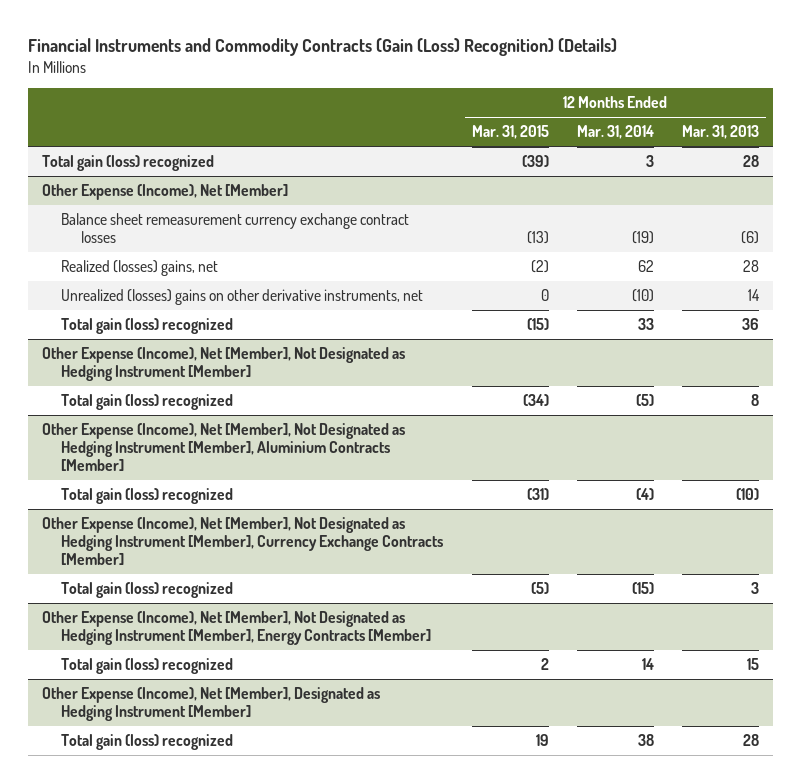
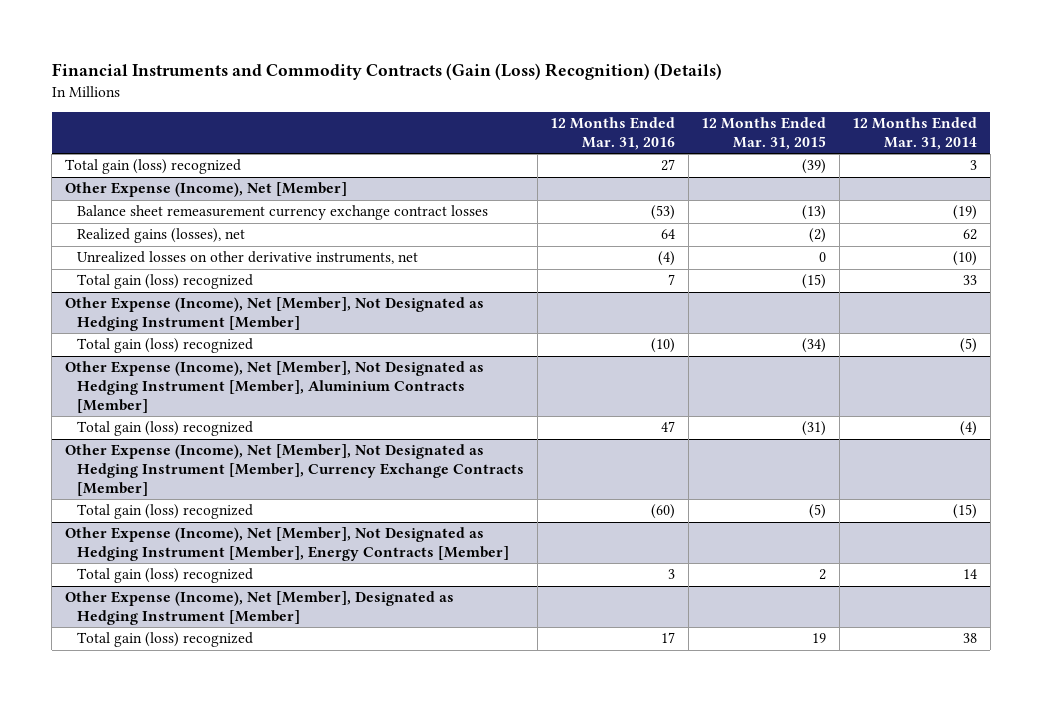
[681,125,759,140] Mar. 31, 2013 -> none
none -> [550,117,676,151] 12 Months Ended Mar. 31, 2016
[61,260,219,277] Realized (losses) gains, net -> [77,228,246,244] Realized gains (losses), net
[61,289,424,306] Unrealized (losses) gains on other derivative instruments, net -> [77,251,419,265] Unrealized losses on other derivative instruments, net

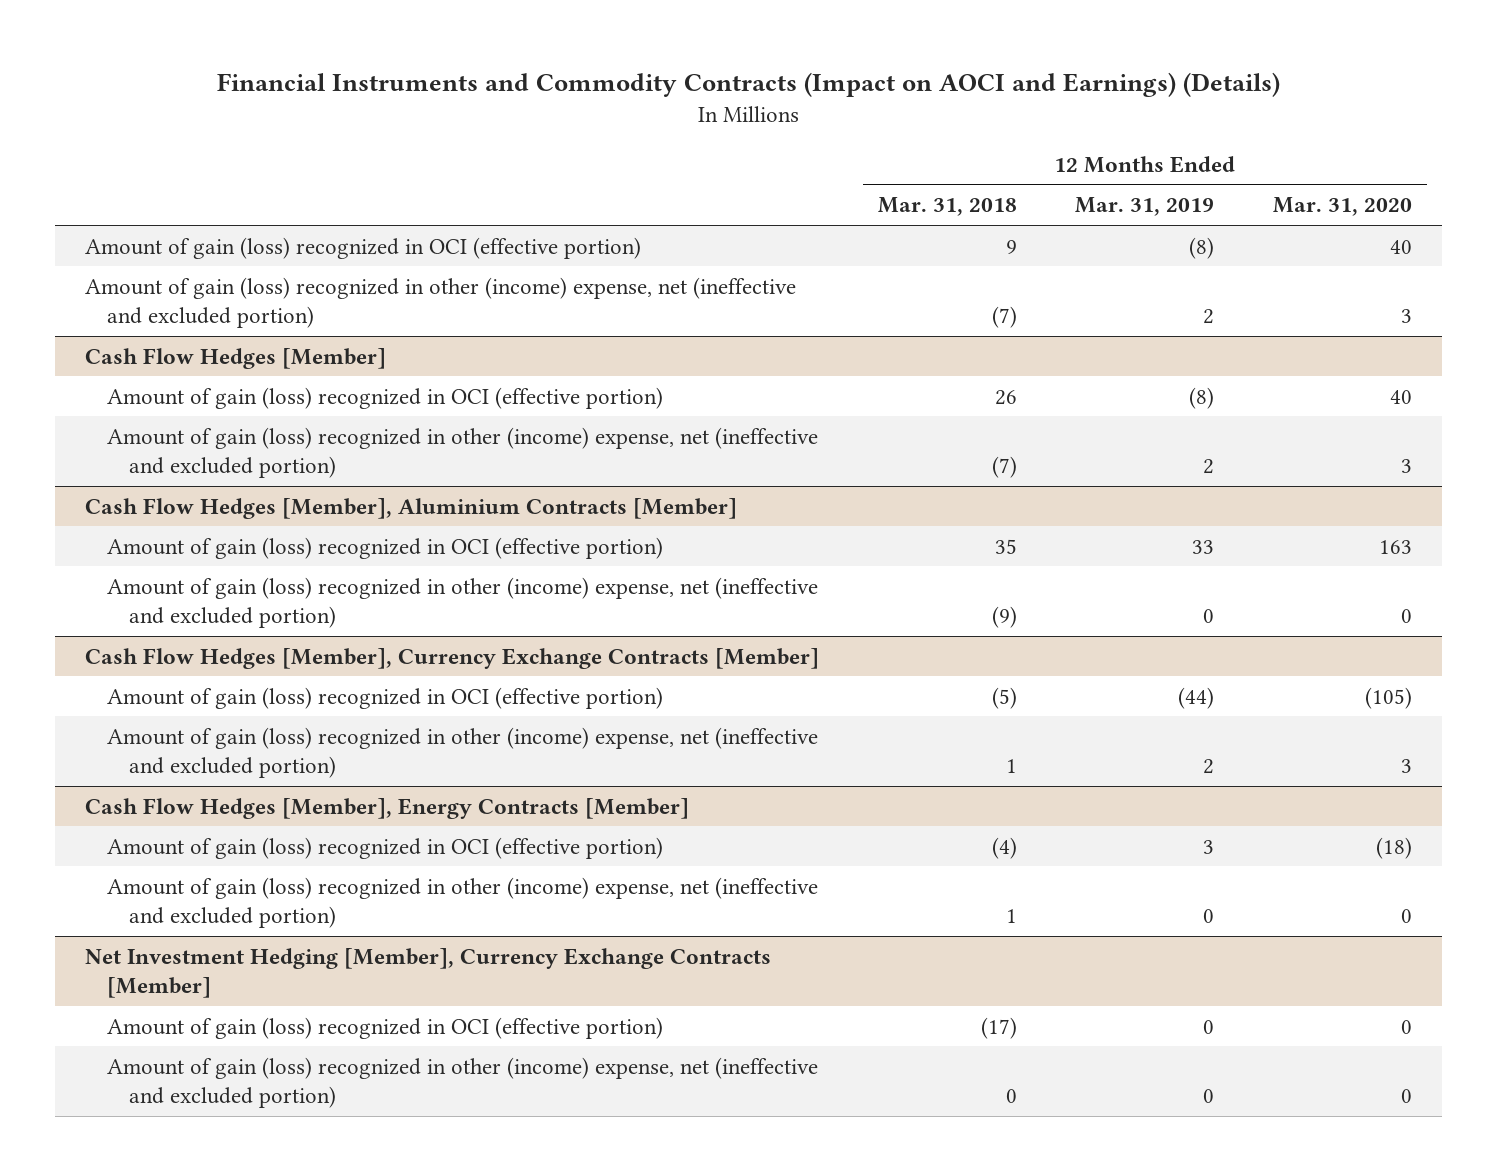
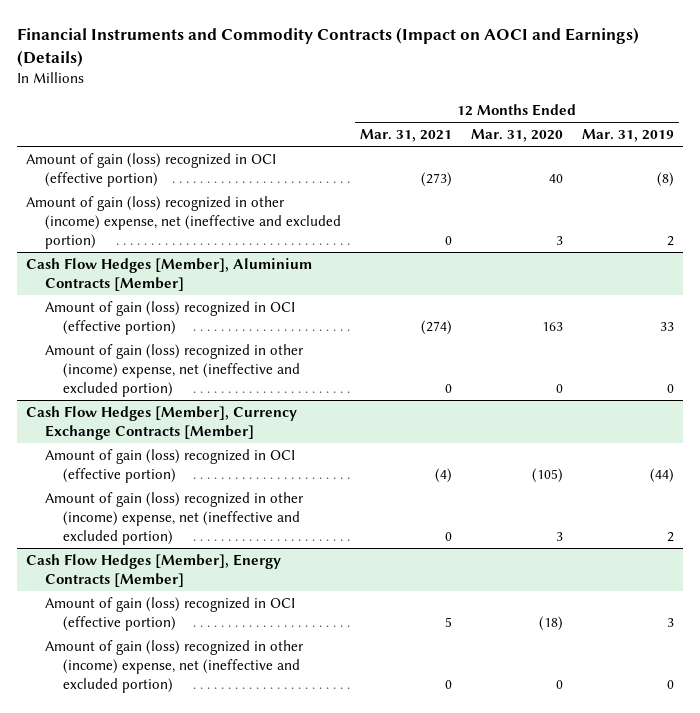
[877,197,1017,217] Mar. 31, 2018 -> none
none -> [359,128,452,142] Mar. 31, 2021
[84,347,386,369] Cash Flow Hedges [Member] -> none
[106,386,663,409] Amount of gain (loss) recognized in OCI (effective portion) -> none
[106,426,818,478] Amount of gain (loss) recognized in other (income) expense, net (ineffective and excluded portion) -> none
[84,947,771,998] Net Investment Hedging [Member], Currency Exchange Contracts [Member] -> none
[106,1016,663,1039] Amount of gain (loss) recognized in OCI (effective portion) -> none
[106,1056,818,1108] Amount of gain (loss) recognized in other (income) expense, net (ineffective and excluded portion) -> none

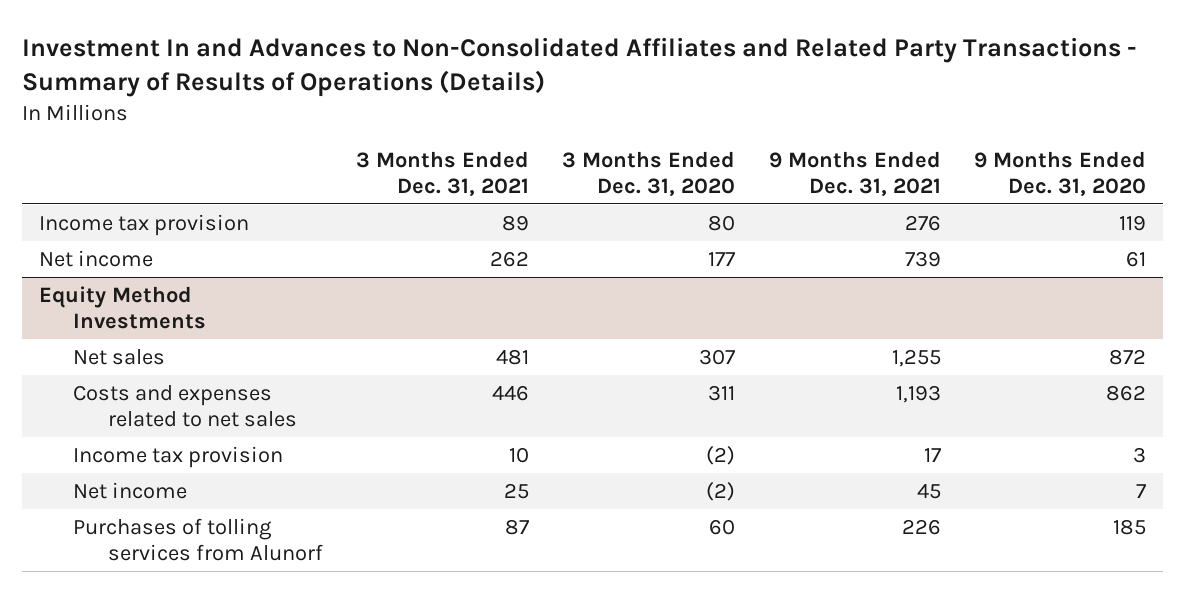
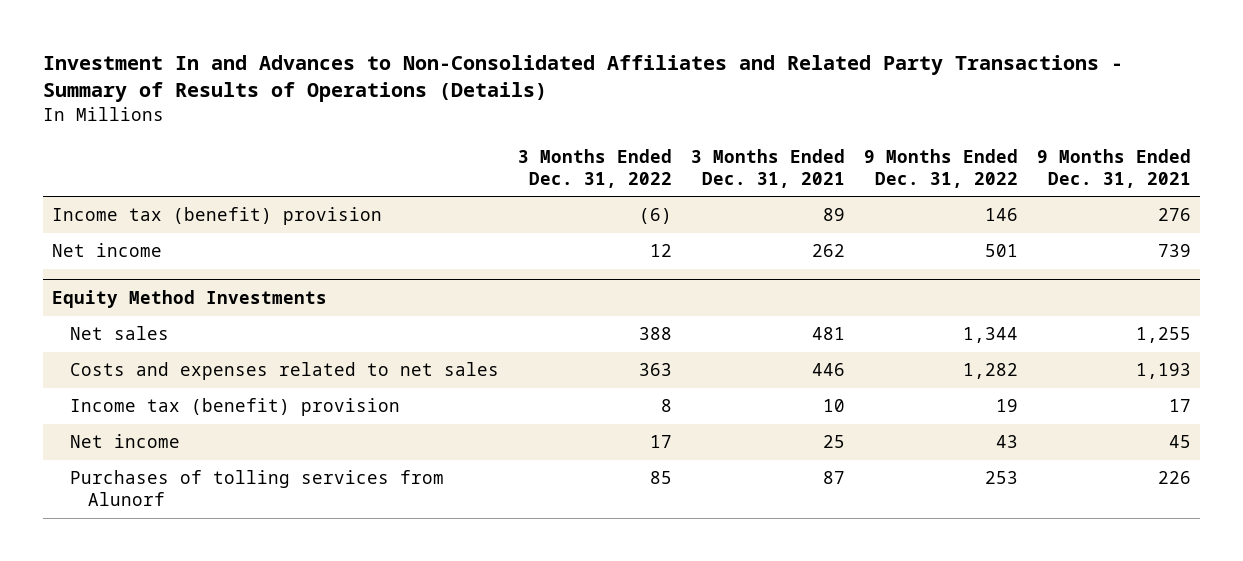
[562,151,736,196] 3 Months Ended Dec. 31, 2020 -> none
[973,151,1146,196] 9 Months Ended Dec. 31, 2020 -> none
none -> [518,148,673,188] 3 Months Ended Dec. 31, 2022
none -> [863,148,1018,188] 9 Months Ended Dec. 31, 2022
[38,213,249,236] Income tax provision -> [52,207,383,226] Income tax (benefit) provision
[73,445,284,468] Income tax provision -> [70,398,401,417] Income tax (benefit) provision

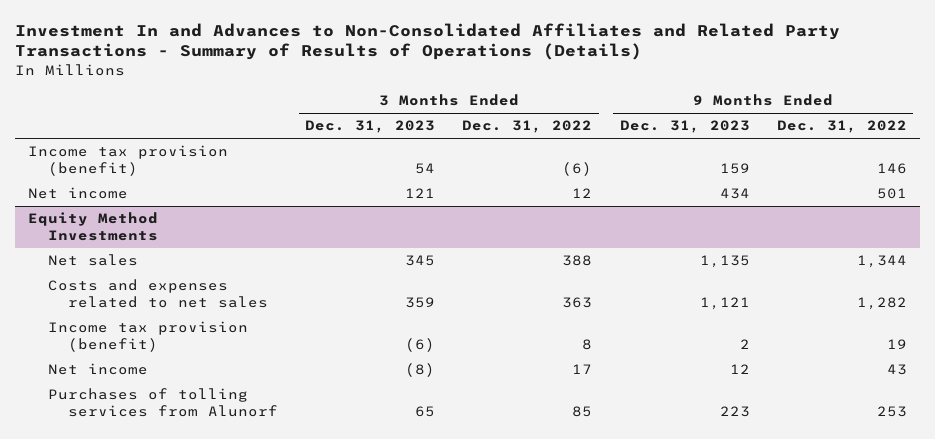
[690,148,845,188] 3 Months Ended Dec. 31, 2021 -> none
[1036,148,1191,188] 9 Months Ended Dec. 31, 2021 -> none
none -> [305,120,436,134] Dec. 31, 2023
none -> [619,120,750,134] Dec. 31, 2023
[52,207,383,226] Income tax (benefit) provision -> [28,145,229,176] Income tax provision (benefit)
[70,398,401,417] Income tax (benefit) provision -> [48,321,249,352] Income tax provision (benefit)

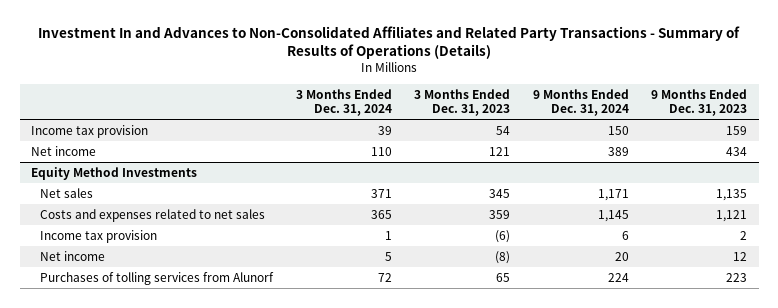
[462,120,593,134] Dec. 31, 2022 -> none
[776,120,907,134] Dec. 31, 2022 -> none
none -> [295,88,392,117] 3 Months Ended Dec. 31, 2024
none -> [532,88,629,117] 9 Months Ended Dec. 31, 2024
[28,145,229,176] Income tax provision (benefit) -> [30,124,148,138] Income tax provision
[48,321,249,352] Income tax provision (benefit) -> [40,229,158,243] Income tax provision

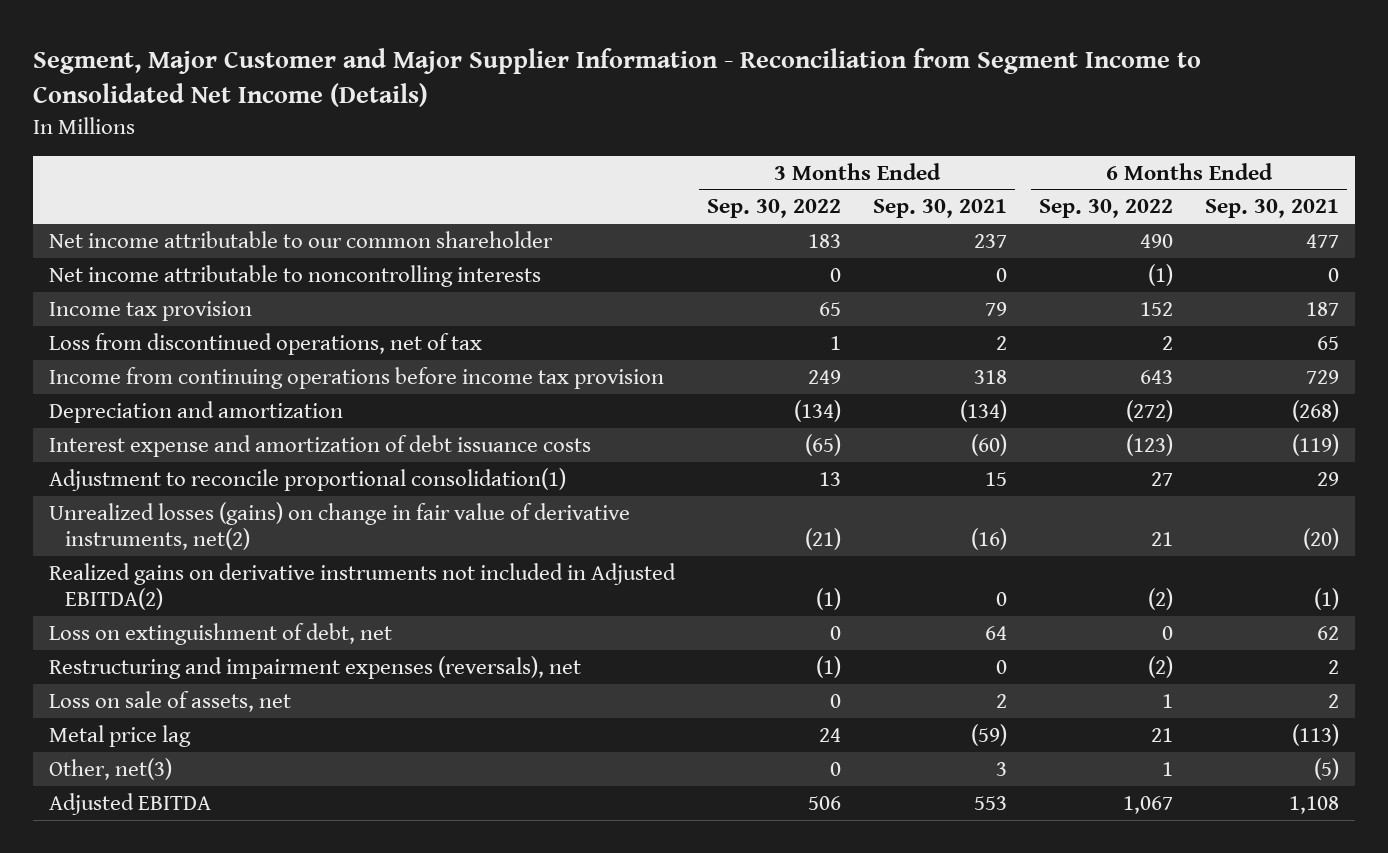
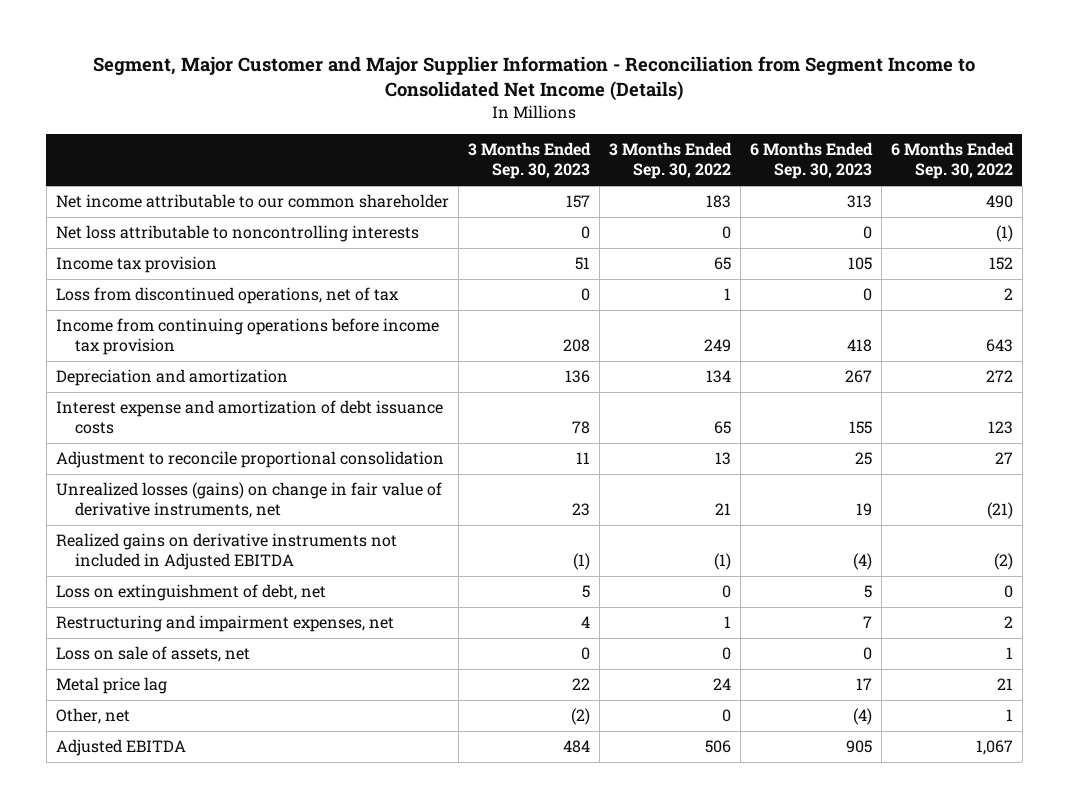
[872,199,1007,219] Sep. 30, 2021 -> none
[1204,199,1339,219] Sep. 30, 2021 -> none
none -> [467,142,591,180] 3 Months Ended Sep. 30, 2023
none -> [749,142,873,180] 6 Months Ended Sep. 30, 2023
[49,264,542,287] Net income attributable to noncontrolling interests -> [55,225,419,243] Net loss attributable to noncontrolling interests
[794,399,842,422] (134) -> [705,370,731,384] 134
[1125,399,1173,422] (272) -> [985,370,1013,383] 272
[805,433,842,456] (65) -> [713,421,731,435] 65
[1125,433,1173,456] (123) -> [987,421,1013,435] 123
[49,467,567,491] Adjustment to reconcile proportional consolidation(1) -> [55,451,444,469] Adjustment to reconcile proportional consolidation
[49,501,631,551] Unrealized losses (gains) on change in fair value of derivative instruments, net(2) -> [55,482,442,519] Unrealized losses (gains) on change in fair value of derivative instruments, net
[805,528,842,551] (21) -> [714,503,731,516] 21
[1150,532,1173,547] 21 -> [986,502,1013,520] (21)
[49,562,677,611] Realized gains on derivative instruments not included in Adjusted EBITDA(2) -> [55,533,397,571] Realized gains on derivative instruments not included in Adjusted EBITDA
[49,655,582,679] Restructuring and impairment expenses (reversals), net -> [55,615,394,633] Restructuring and impairment expenses, net
[816,655,842,678] (1) -> [723,616,731,629] 1
[1147,655,1173,678] (2) -> [1003,616,1013,629] 2
[49,757,173,780] Other, net(3) -> [55,708,130,725] Other, net

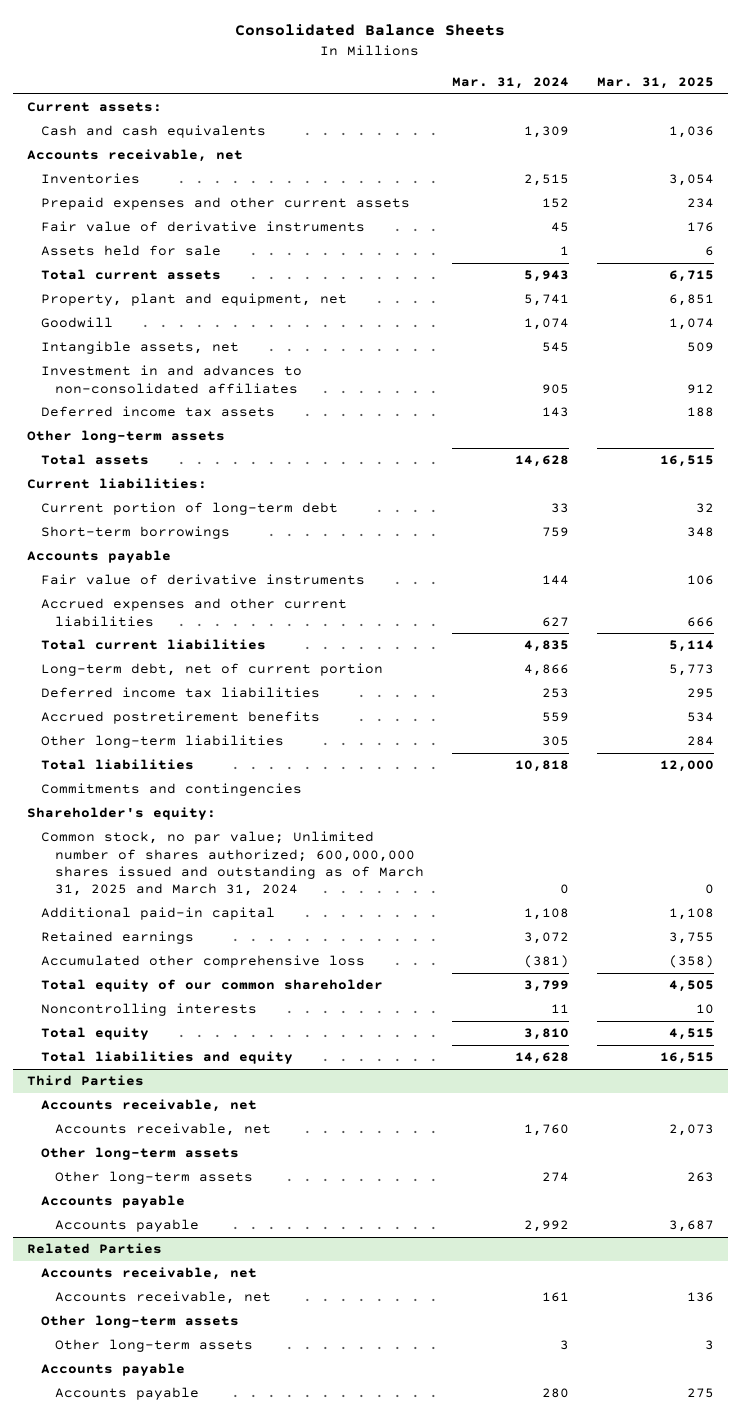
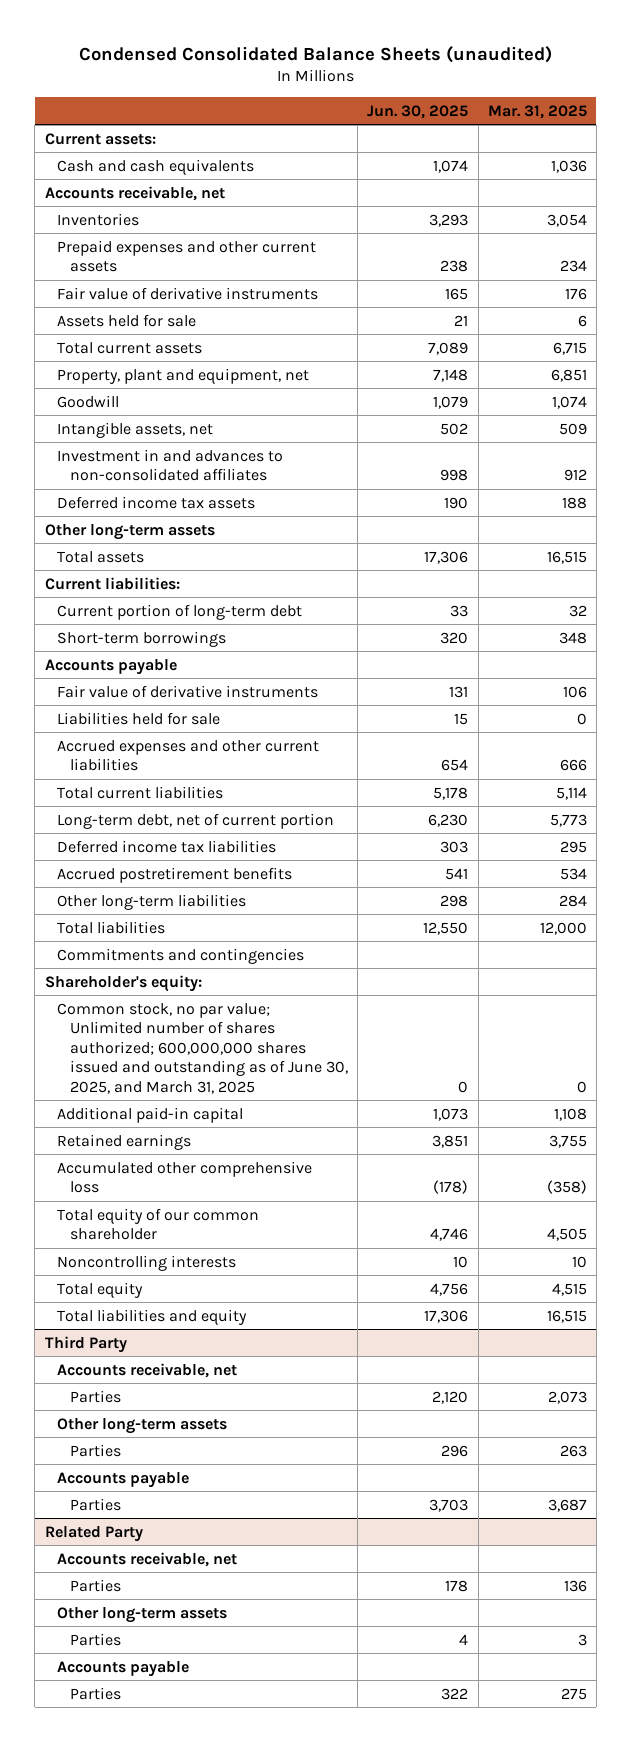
[235,24,506,37] Consolidated Balance Sheets -> [78,45,552,63] Condensed Consolidated Balance Sheets (unaudited)
[452,76,570,89] Mar. 31, 2024 -> none
none -> [367,104,469,119] Jun. 30, 2025
none -> [57,711,221,725] Liabilities held for sale
[40,831,424,896] Common stock, no par value; Unlimited number of shares authorized; 600,000,000 shares issued and outstanding as of March 31, 2025 and March 31, 2024 -> [57,1002,348,1094] Common stock, no par value; Unlimited number of shares authorized; 600,000,000 shares issued and outstanding as of June 30, 2025, and March 31, 2025
[26,1075,144,1087] Third Parties -> [44,1335,127,1353] Third Party
[54,1123,271,1137] Accounts receivable, net -> [69,1389,121,1403] Parties
[54,1171,253,1185] Other long-term assets -> [69,1443,121,1457] Parties
[54,1219,199,1233] Accounts payable -> [69,1497,121,1511] Parties
[26,1243,162,1255] Related Parties -> [44,1525,143,1542] Related Party
[54,1291,271,1305] Accounts receivable, net -> [69,1578,121,1592] Parties
[54,1339,253,1353] Other long-term assets -> [69,1632,121,1646] Parties
[54,1387,199,1401] Accounts payable -> [69,1686,121,1700] Parties

